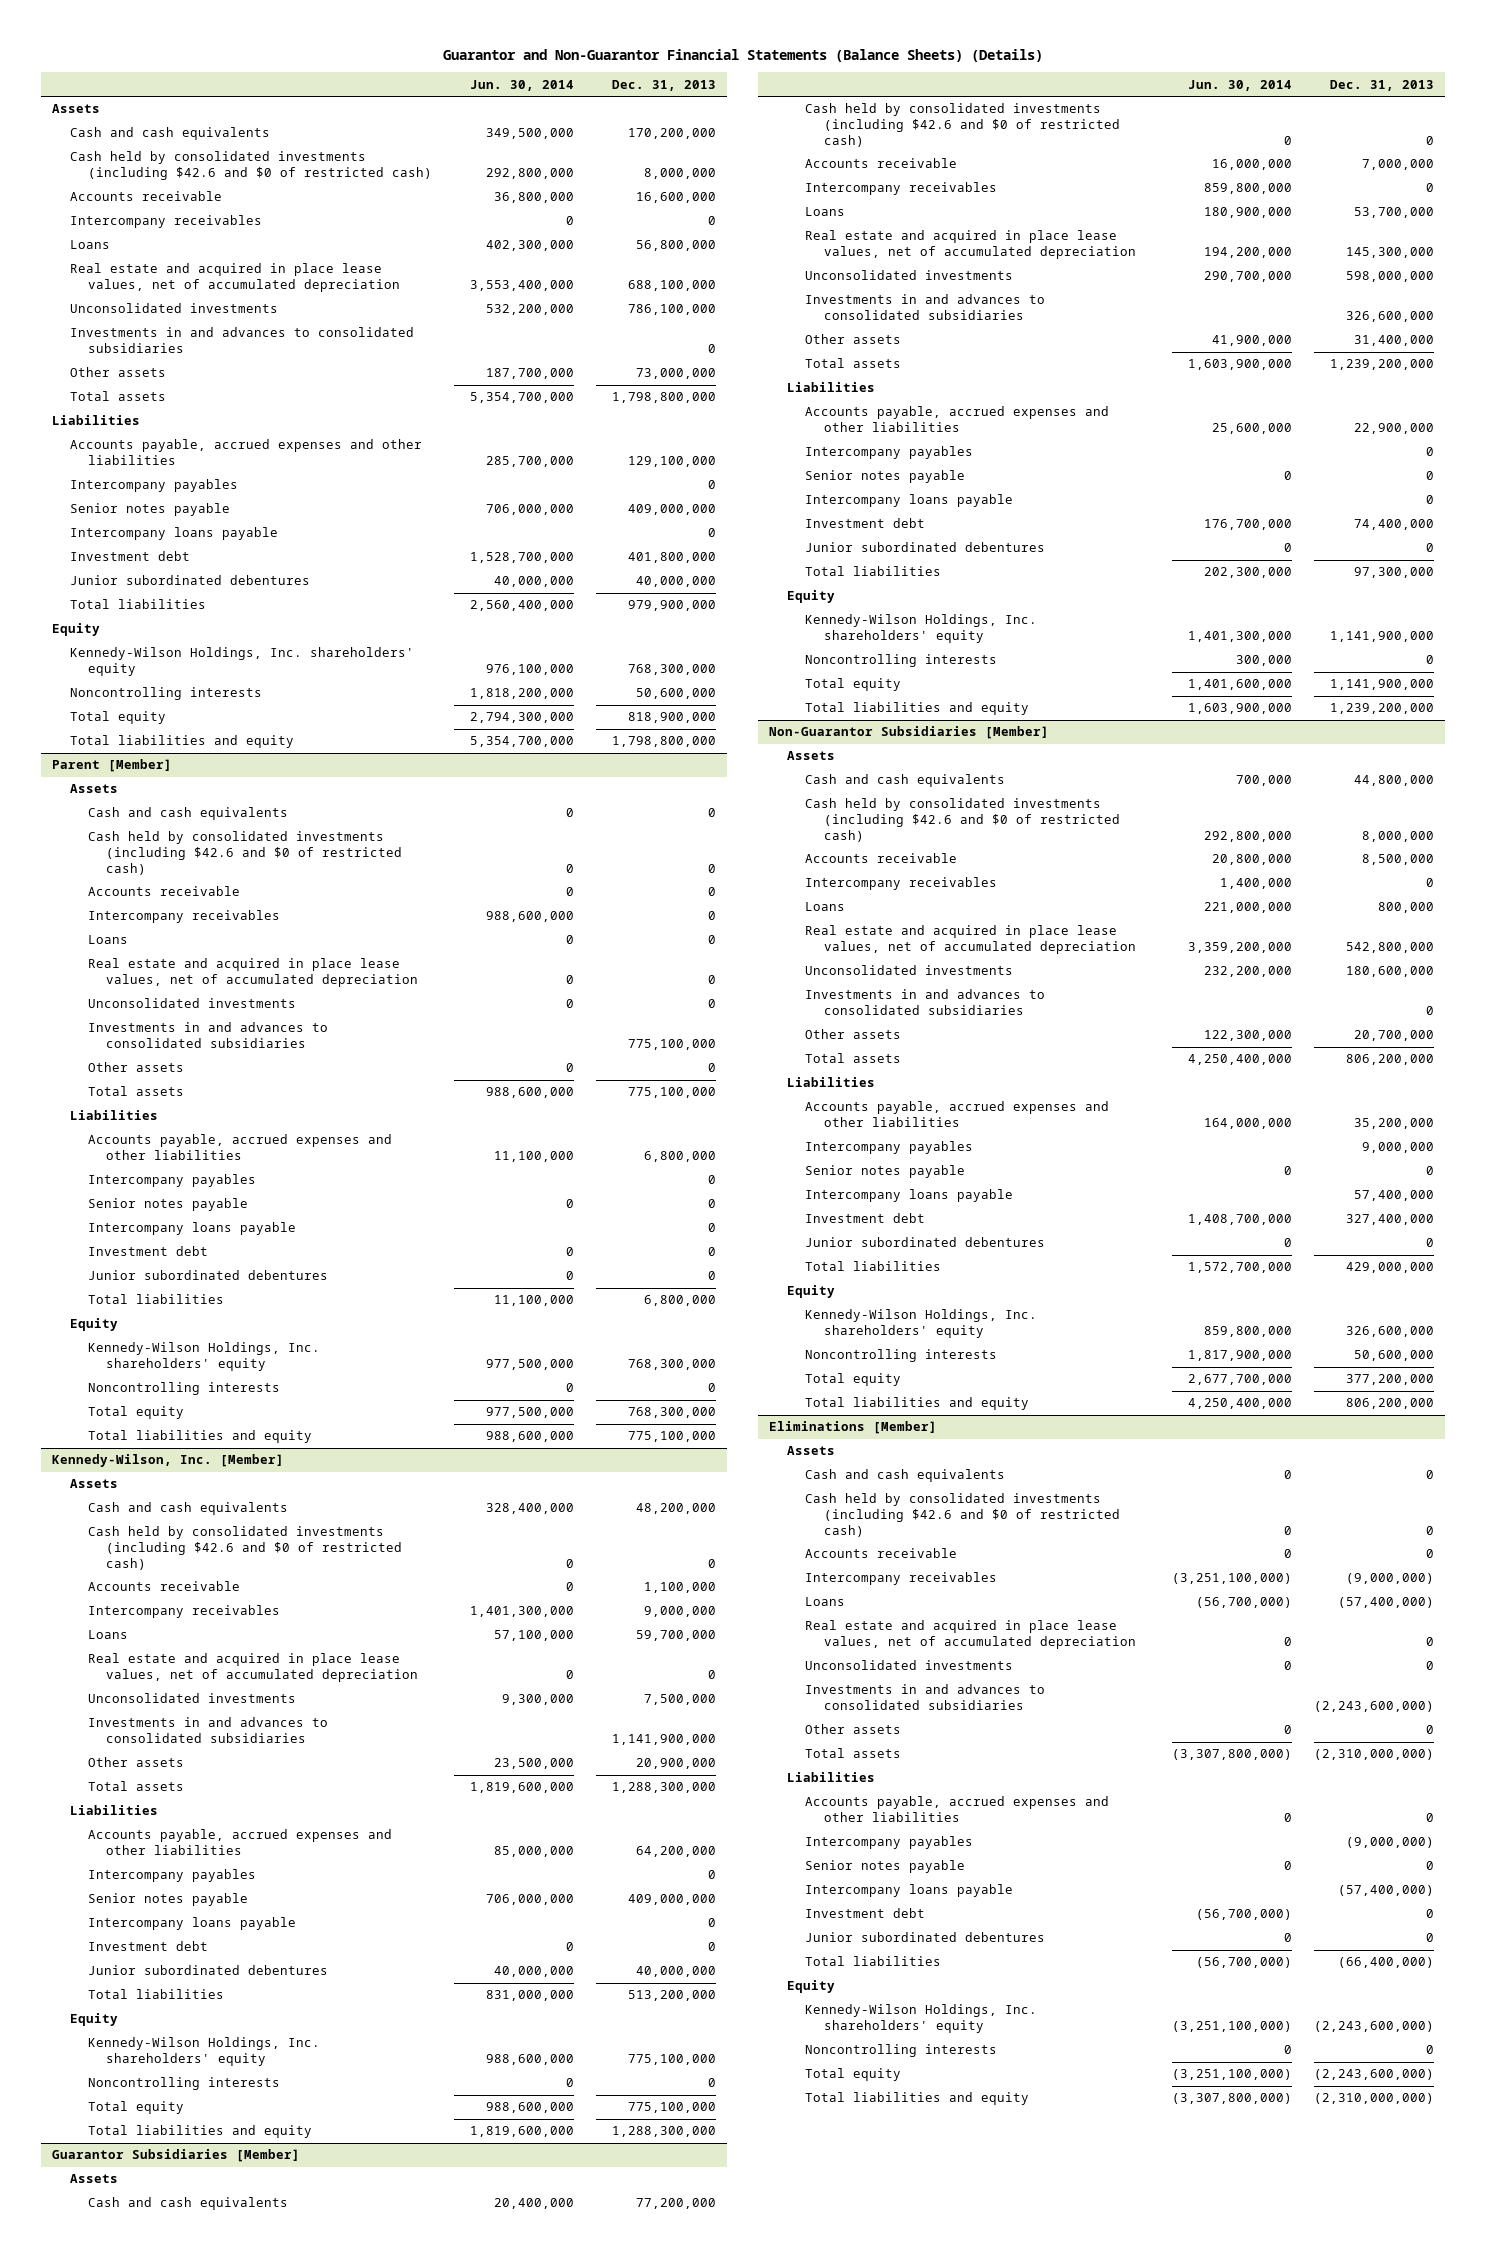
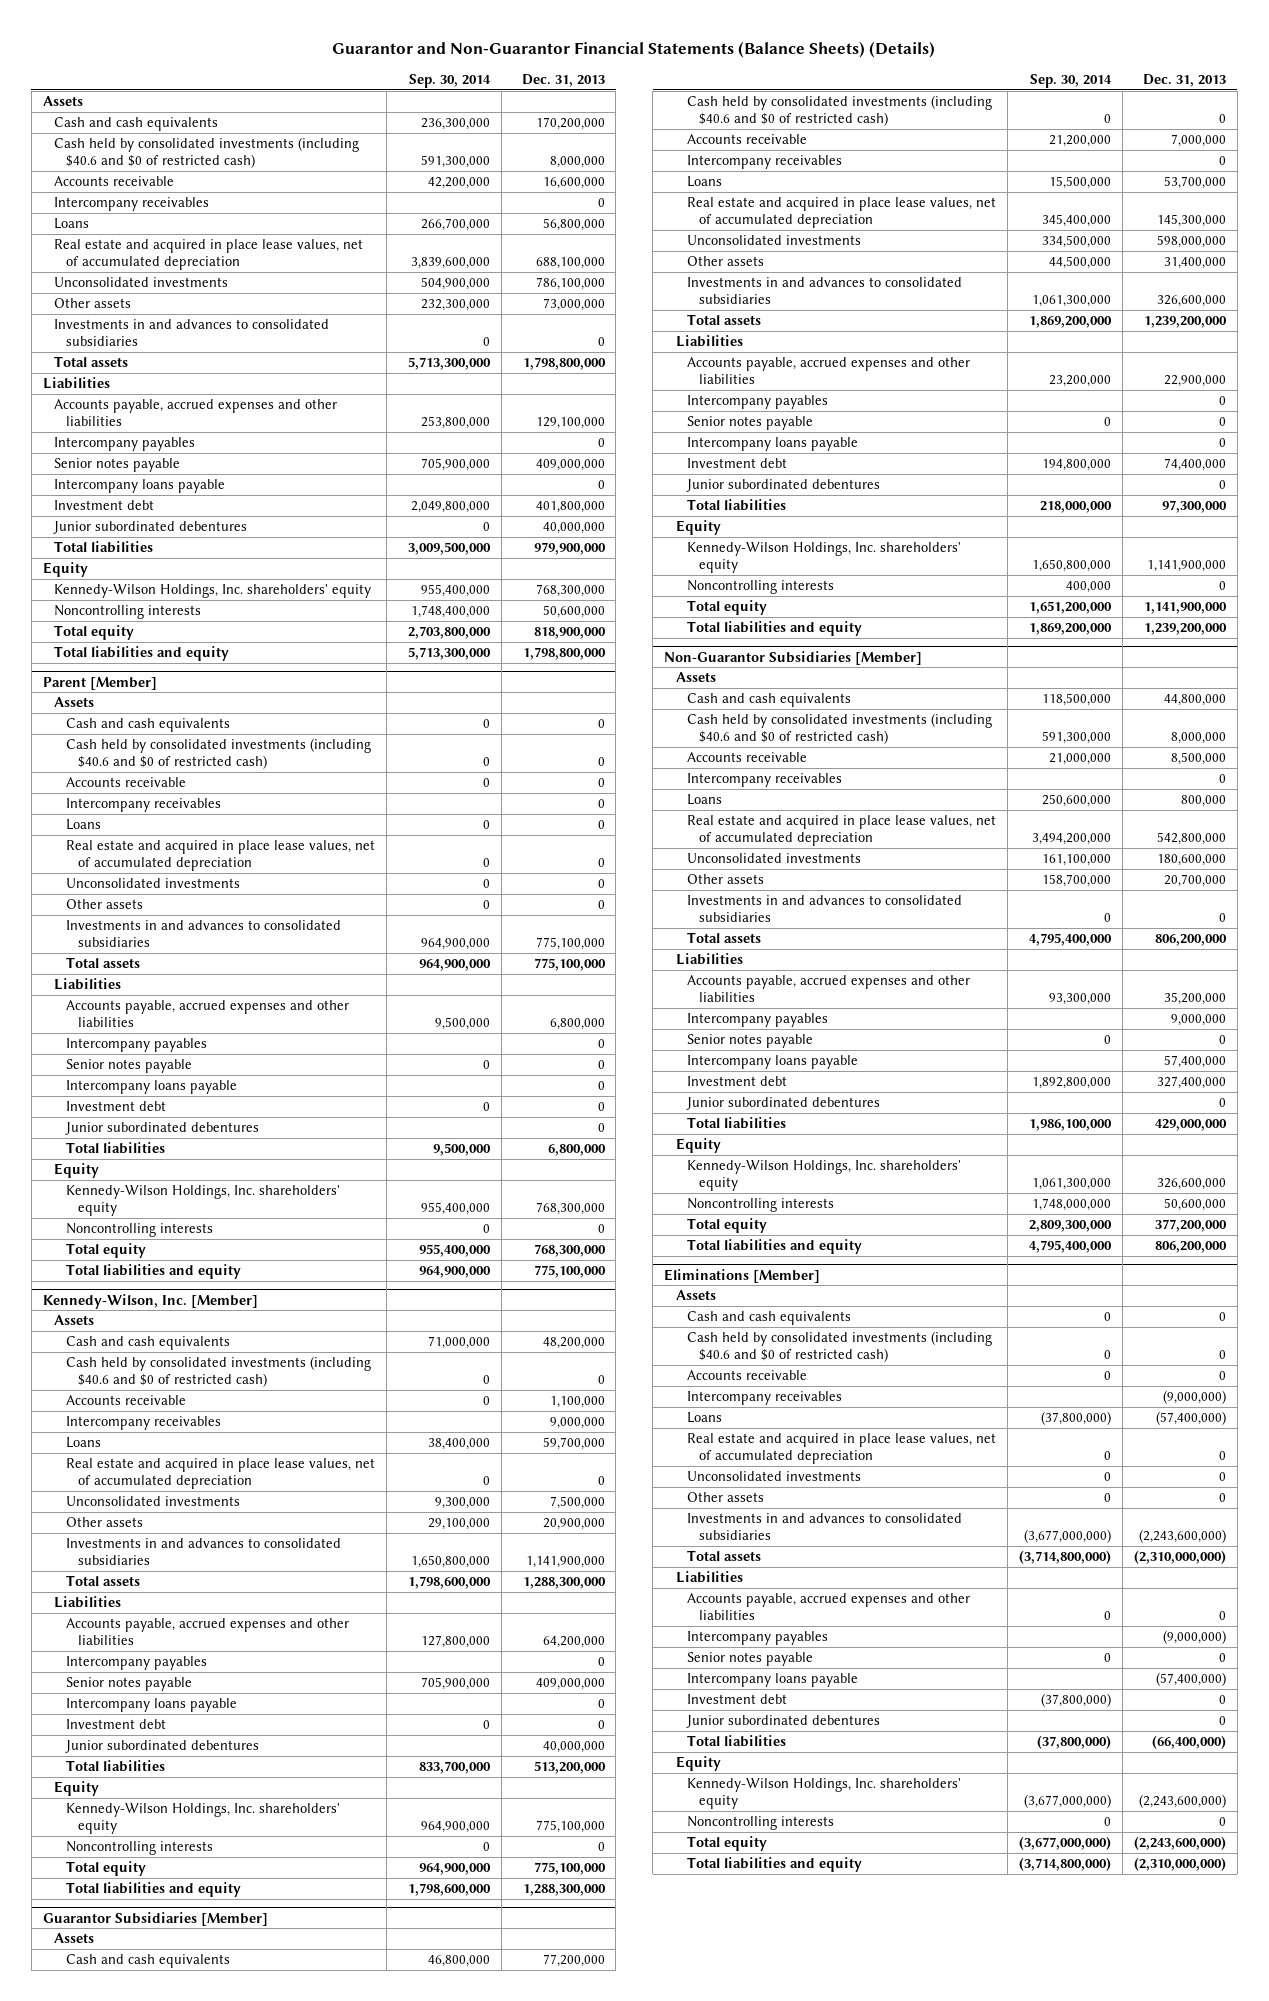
[470,79,575,91] Jun. 30, 2014 -> none
none -> [408,73,491,88] Sep. 30, 2014
[69,151,432,180] Cash held by consolidated investments (including $42.6 and $0 of restricted cash) -> [54,137,360,169] Cash held by consolidated investments (including $40.6 and $0 of restricted cash)
[69,327,414,353] Investments in and advances to consolidated subsidiaries -> [54,319,330,347] Investments in and advances to consolidated subsidiaries
[87,831,402,875] Cash held by consolidated investments (including $42.6 and $0 of restricted cash) -> [66,738,372,770] Cash held by consolidated investments (including $40.6 and $0 of restricted cash)
[87,1022,328,1048] Investments in and advances to consolidated subsidiaries -> [66,920,342,948] Investments in and advances to consolidated subsidiaries
[87,1526,402,1570] Cash held by consolidated investments (including $42.6 and $0 of restricted cash) -> [66,1356,372,1388] Cash held by consolidated investments (including $40.6 and $0 of restricted cash)
[87,1717,328,1743] Investments in and advances to consolidated subsidiaries -> [66,1538,342,1566] Investments in and advances to consolidated subsidiaries
[805,103,1120,147] Cash held by consolidated investments (including $42.6 and $0 of restricted cash) -> [687,95,993,127] Cash held by consolidated investments (including $40.6 and $0 of restricted cash)
[805,294,1046,320] Investments in and advances to consolidated subsidiaries -> [687,277,963,305] Investments in and advances to consolidated subsidiaries
[805,798,1120,842] Cash held by consolidated investments (including $42.6 and $0 of restricted cash) -> [687,713,993,745] Cash held by consolidated investments (including $40.6 and $0 of restricted cash)
[805,989,1046,1015] Investments in and advances to consolidated subsidiaries -> [687,895,963,923] Investments in and advances to consolidated subsidiaries
[805,1493,1120,1537] Cash held by consolidated investments (including $42.6 and $0 of restricted cash) -> [687,1331,993,1363] Cash held by consolidated investments (including $40.6 and $0 of restricted cash)
[805,1684,1046,1710] Investments in and advances to consolidated subsidiaries -> [687,1513,963,1541] Investments in and advances to consolidated subsidiaries

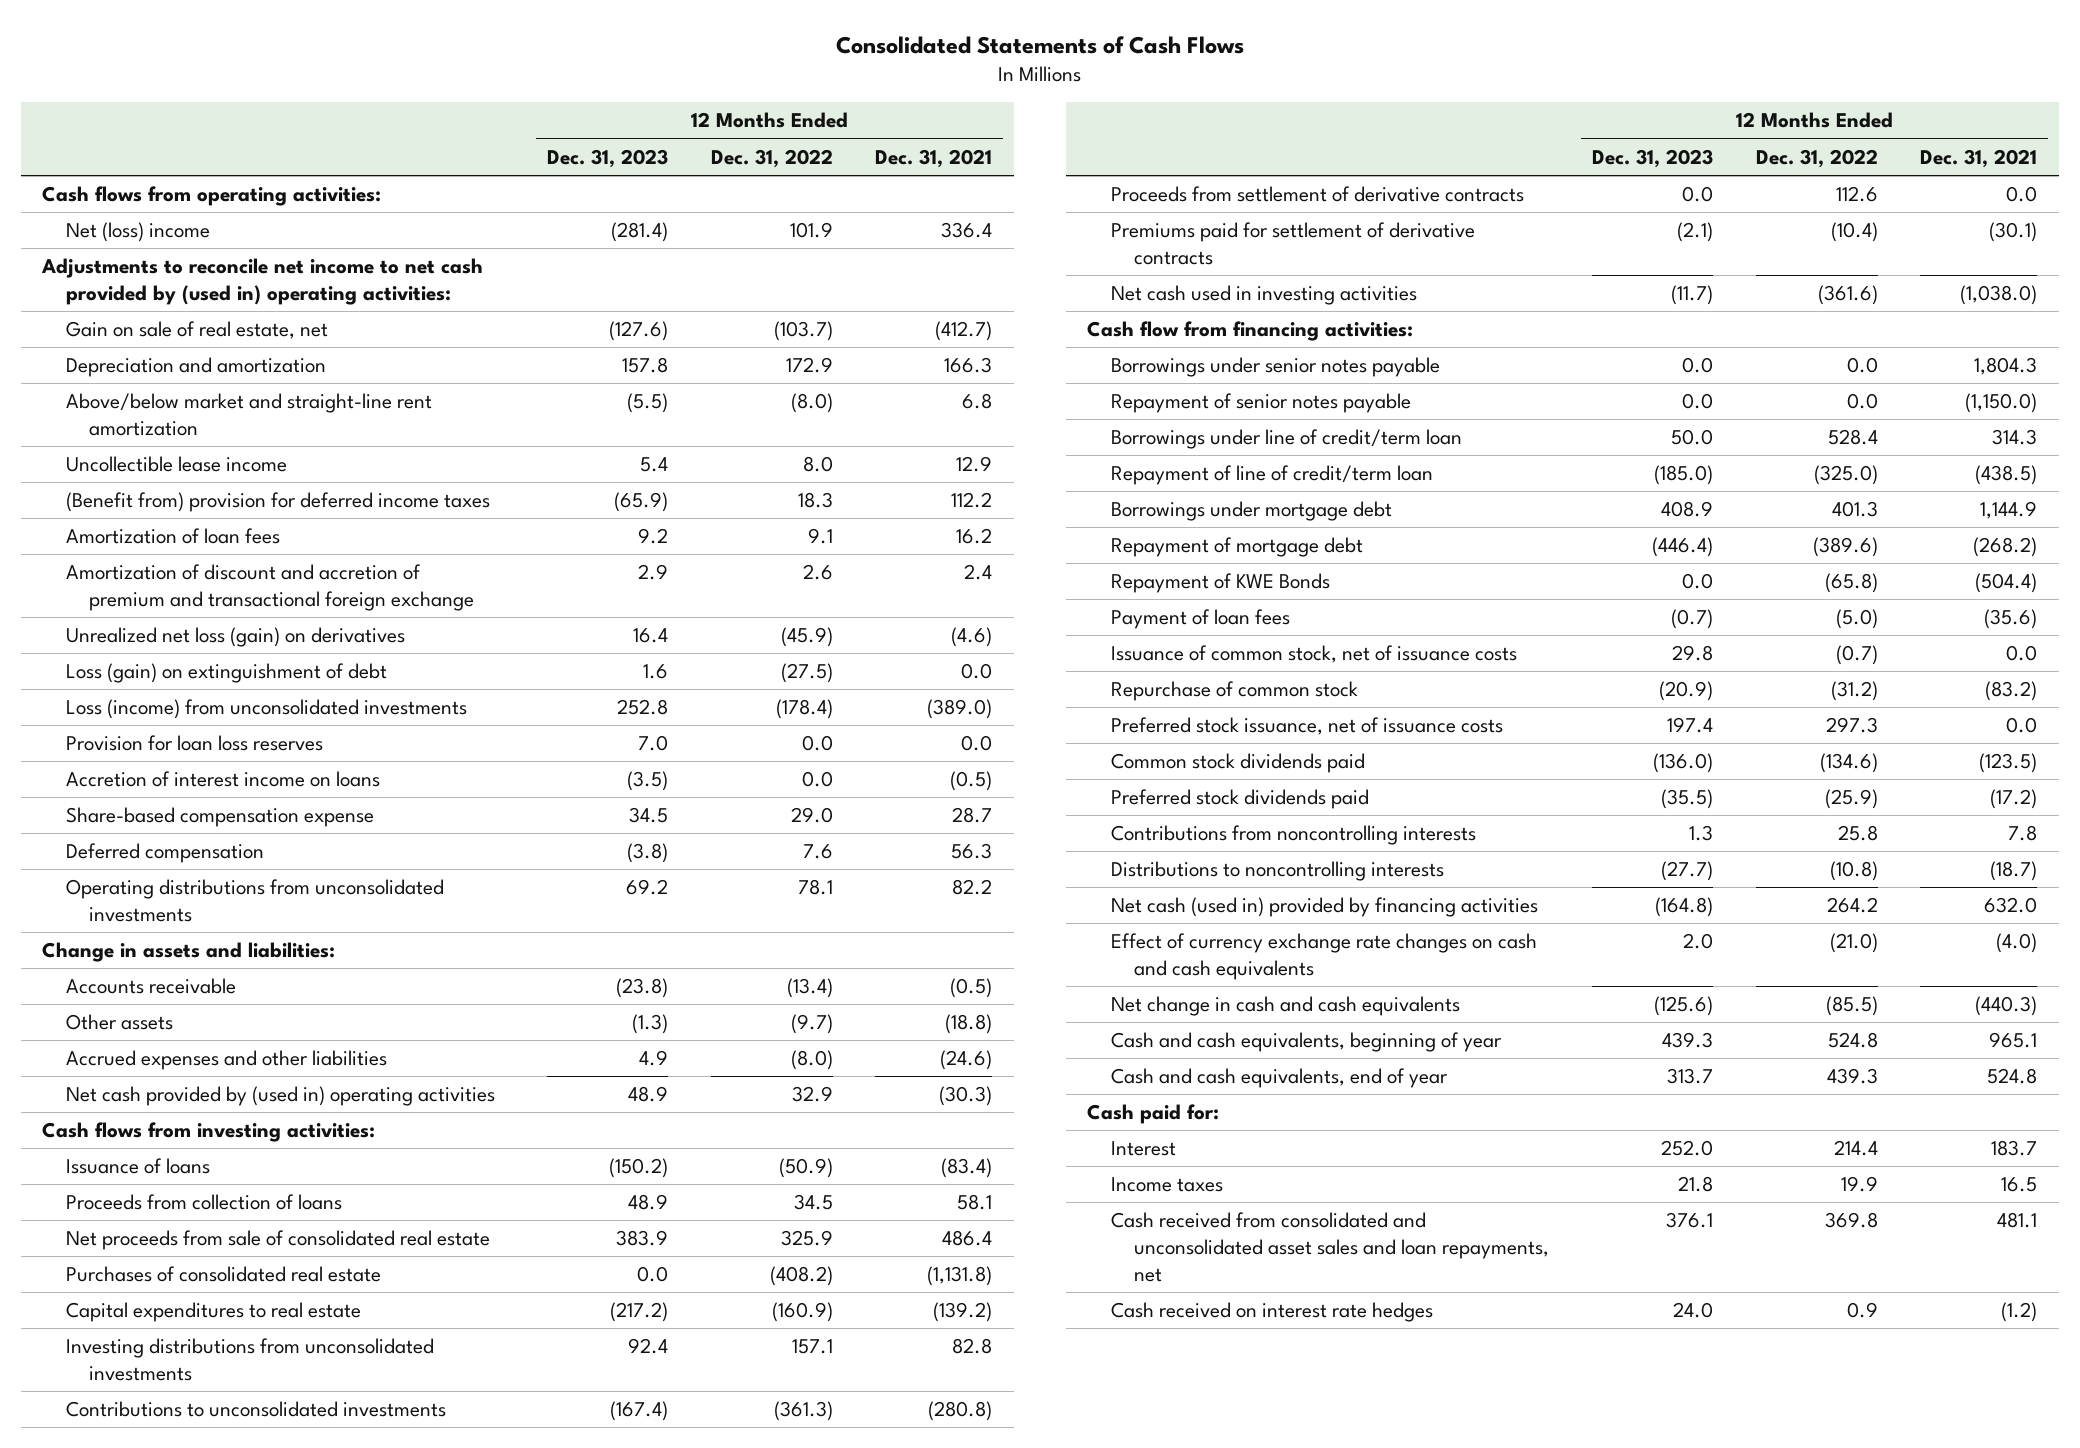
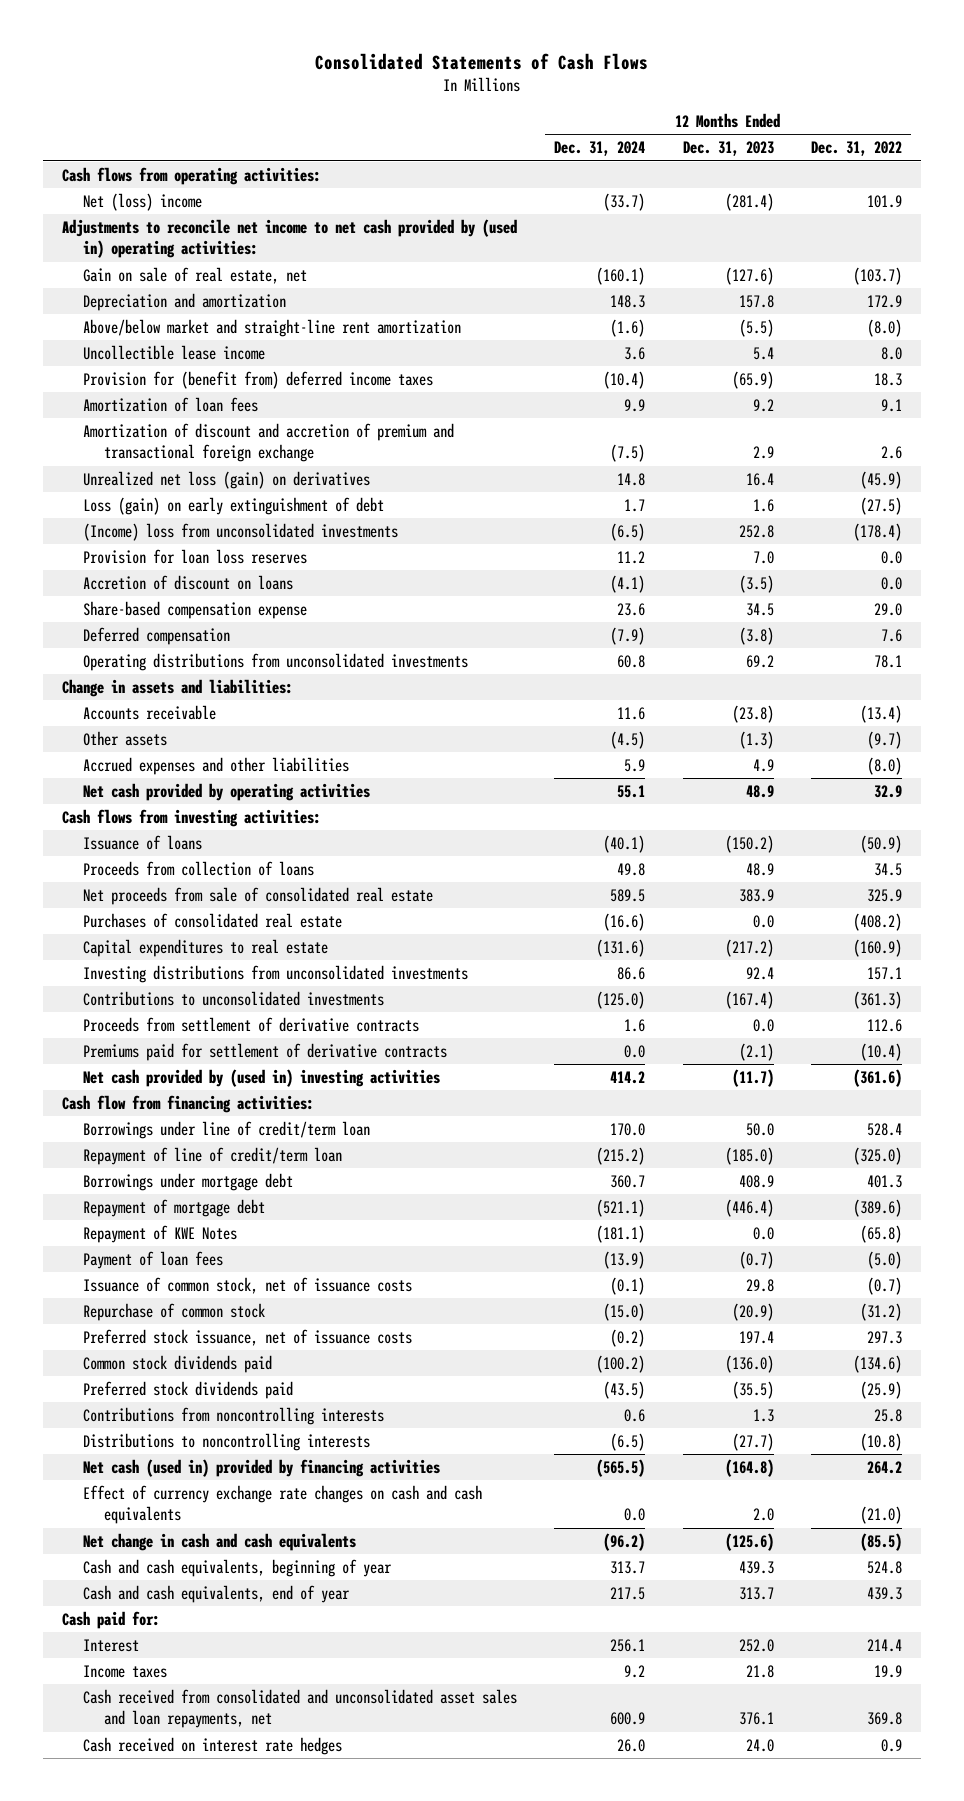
[875,148,993,168] Dec. 31, 2021 -> none
none -> [554,141,646,157] Dec. 31, 2024
[65,492,490,513] (Benefit from) provision for deferred income taxes -> [83,370,434,389] Provision for (benefit from) deferred income taxes
[65,663,387,684] Loss (gain) on extinguishment of debt -> [83,496,385,515] Loss (gain) on early extinguishment of debt
[65,699,467,720] Loss (income) from unconsolidated investments -> [83,522,399,541] (Income) loss from unconsolidated investments
[65,771,380,788] Accretion of interest income on loans -> [83,574,294,590] Accretion of discount on loans
[65,1086,495,1107] Net cash provided by (used in) operating activities -> [83,782,371,801] Net cash provided by operating activities
[1110,285,1417,306] Net cash used in investing activities -> [83,1068,441,1087] Net cash provided by (used in) investing activities
[1110,357,1440,378] Borrowings under senior notes payable -> none
[1110,393,1411,414] Repayment of senior notes payable -> none
[1110,573,1330,594] Repayment of KWE Bonds -> [83,1224,238,1243] Repayment of KWE Notes

